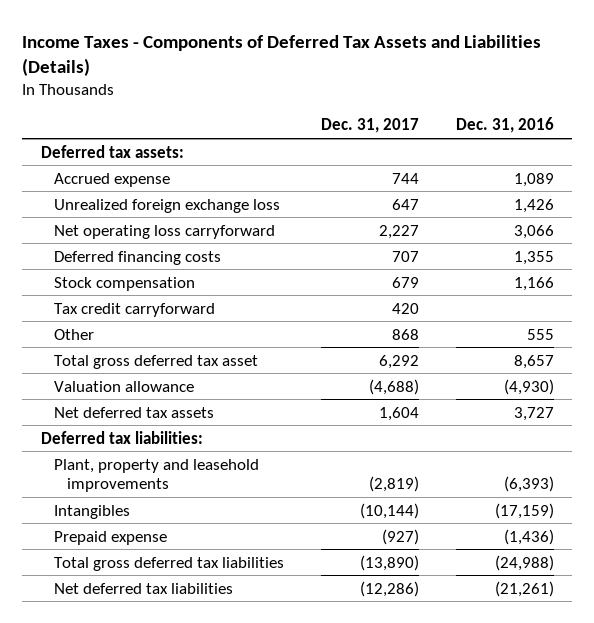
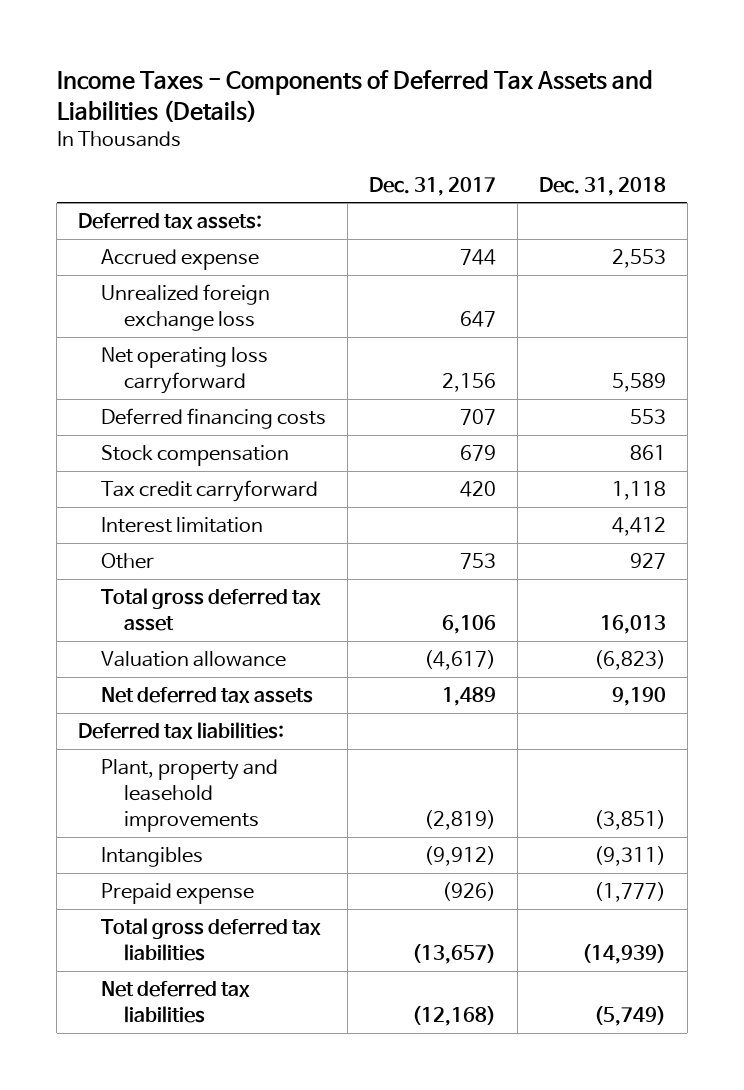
[455,117,554,134] Dec. 31, 2016 -> none
none -> [538,176,666,196] Dec. 31, 2018
[378,224,419,239] 2,227 -> [441,373,496,393] 2,156
none -> [101,517,264,534] Interest limitation
[391,328,419,340] 868 -> [459,553,496,570] 753
[378,354,419,369] 6,292 -> [441,615,496,635] 6,106
[368,378,419,395] (4,688) -> [423,650,496,671] (4,617)
[378,406,419,421] 1,604 -> [441,687,496,707] 1,489
[359,502,419,519] (10,144) -> [423,846,496,867] (9,912)
[381,528,419,545] (927) -> [441,882,496,902] (926)
[359,554,419,571] (13,890) -> [411,944,496,965] (13,657)
[359,580,419,597] (12,286) -> [411,1006,496,1027] (12,168)

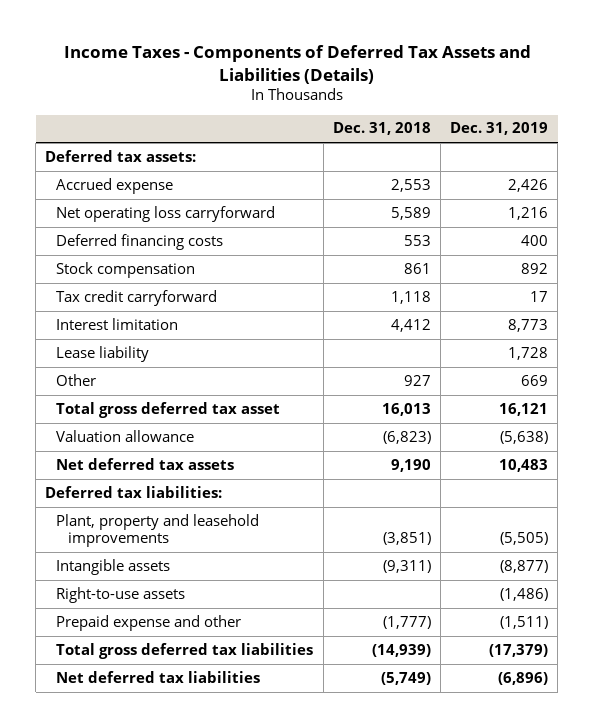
[368,176,496,196] Dec. 31, 2017 -> none
none -> [450,122,549,136] Dec. 31, 2019
[101,284,271,332] Unrealized foreign exchange loss -> none
none -> [56,345,150,362] Lease liability
[101,847,204,868] Intangibles -> [56,558,171,575] Intangible assets
none -> [56,586,186,603] Right-to-use assets
[101,883,255,905] Prepaid expense -> [56,614,242,631] Prepaid expense and other

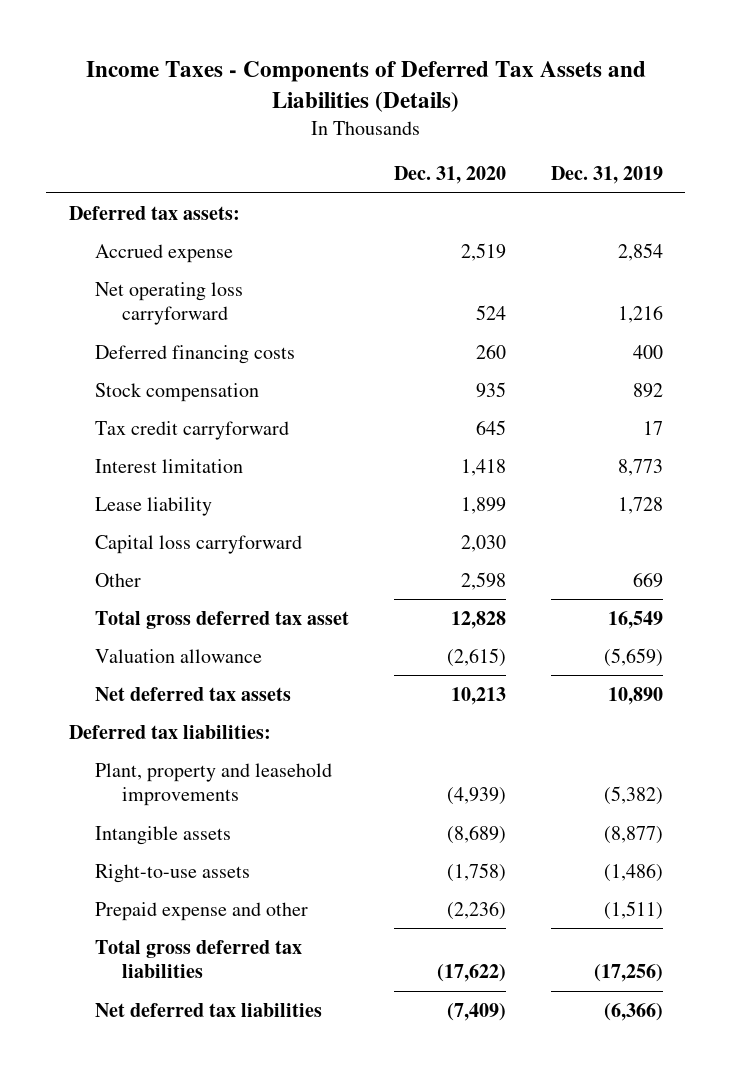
[332,122,431,136] Dec. 31, 2018 -> none
none -> [394,166,507,185] Dec. 31, 2020
[508,178,549,192] 2,426 -> [618,242,664,261] 2,854
none -> [95,534,303,554] Capital loss carryforward
[499,402,549,416] 16,121 -> [608,610,664,629] 16,549
[500,430,549,444] (5,638) -> [604,647,664,667] (5,659)
[499,458,549,472] 10,483 -> [608,686,664,705] 10,890
[500,532,549,546] (5,505) -> [604,786,664,806] (5,382)
[489,643,549,657] (17,379) -> [594,964,664,983] (17,256)
[498,671,549,685] (6,896) -> [604,1002,664,1021] (6,366)

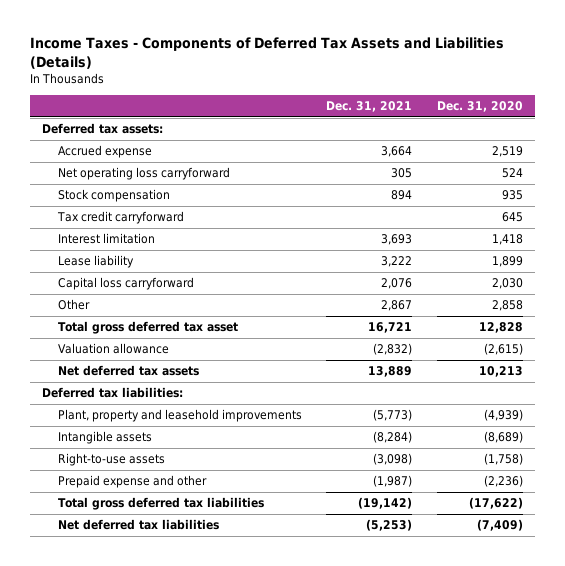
[551,166,664,185] Dec. 31, 2019 -> none
none -> [326,101,413,113] Dec. 31, 2021
[95,344,296,364] Deferred financing costs -> none
[461,571,507,590] 2,598 -> [492,300,524,312] 2,858

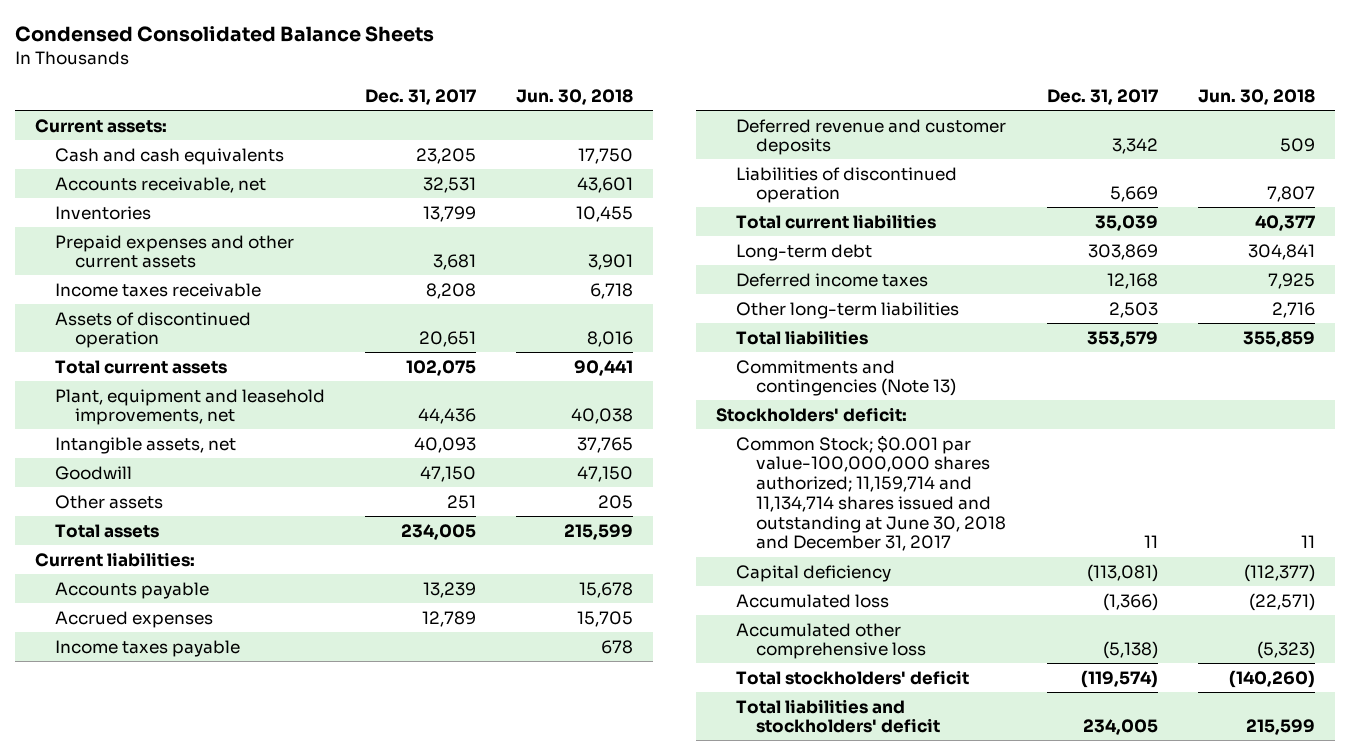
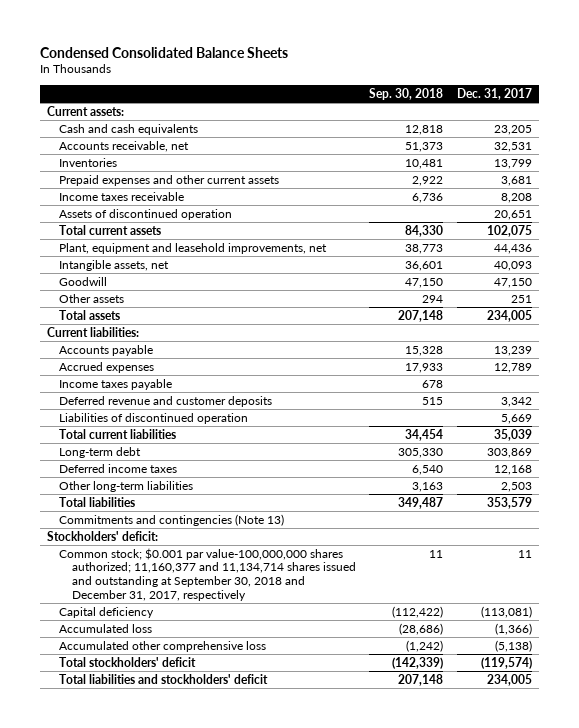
[516,89,634,106] Jun. 30, 2018 -> none
none -> [369,87,444,100] Sep. 30, 2018
[736,434,1007,552] Common Stock; $0.001 par value-100,000,000 shares authorized; 11,159,714 and 11,134,714 shares issued and outstanding at June 30, 2018 and December 31, 2017 -> [59,547,356,601] Common stock; $0.001 par value-100,000,000 shares authorized; 11,160,377 and 11,134,714 shares issued and outstanding at September 30, 2018 and December 31, 2017, respectively

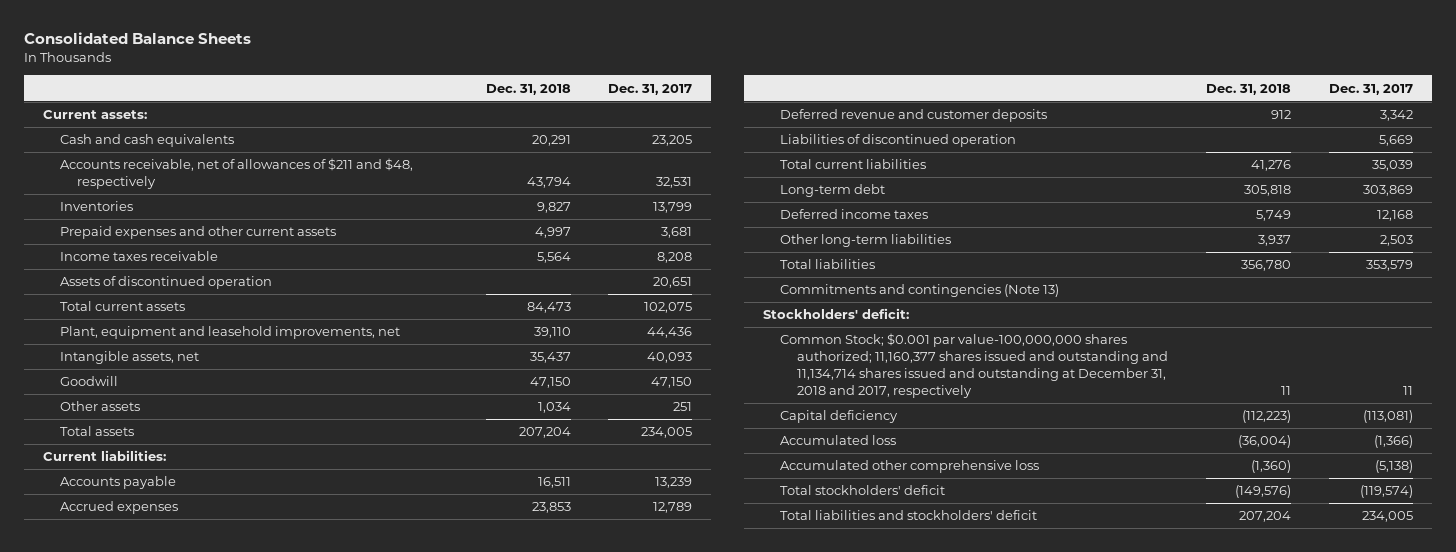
[39,46,288,58] Condensed Consolidated Balance Sheets -> [23,32,251,45] Consolidated Balance Sheets
[369,87,444,100] Sep. 30, 2018 -> none
none -> [485,83,571,95] Dec. 31, 2018
[59,140,190,152] Accounts receivable, net -> [59,158,413,190] Accounts receivable, net of allowances of $211 and $48, respectively
[59,378,173,390] Income taxes payable -> none
[59,547,356,601] Common stock; $0.001 par value-100,000,000 shares authorized; 11,160,377 and 11,134,714 shares issued and outstanding at September 30, 2018 and December 31, 2017, respectively -> [780,333,1169,399] Common Stock; $0.001 par value-100,000,000 shares authorized; 11,160,377 shares issued and outstanding and 11,134,714 shares issued and outstanding at December 31, 2018 and 2017, respectively

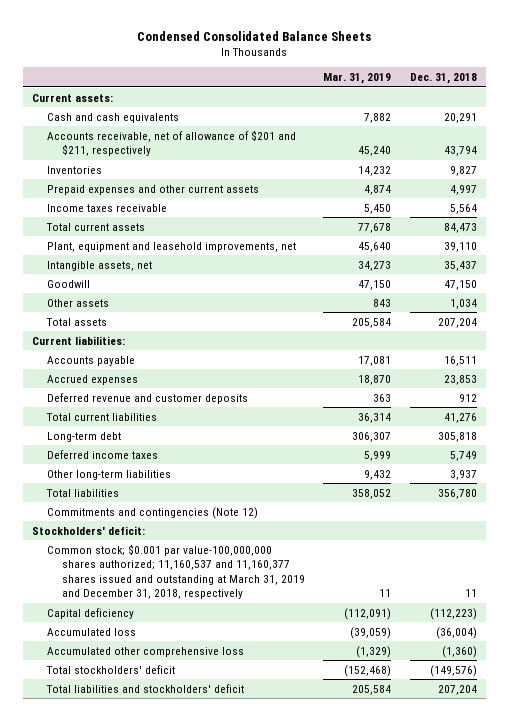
[23,32,251,45] Consolidated Balance Sheets -> [137,30,372,41] Condensed Consolidated Balance Sheets
[608,83,693,95] Dec. 31, 2017 -> none
none -> [323,73,392,85] Mar. 31, 2019
[59,158,413,190] Accounts receivable, net of allowances of $211 and $48, respectively -> [46,129,296,157] Accounts receivable, net of allowance of $201 and $211, respectively
[59,276,272,290] Assets of discontinued operation -> none
[780,134,1017,148] Liabilities of discontinued operation -> none
[780,284,1060,298] Commitments and contingencies (Note 13) -> [46,506,258,519] Commitments and contingencies (Note 12)
[780,333,1169,399] Common Stock; $0.001 par value-100,000,000 shares authorized; 11,160,377 shares issued and outstanding and 11,134,714 shares issued and outstanding at December 31, 2018 and 2017, respectively -> [46,543,305,600] Common stock; $0.001 par value-100,000,000 shares authorized; 11,160,537 and 11,160,377 shares issued and outstanding at March 31, 2019 and December 31, 2018, respectively

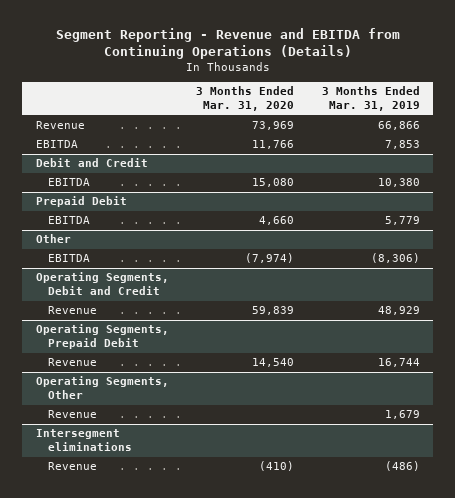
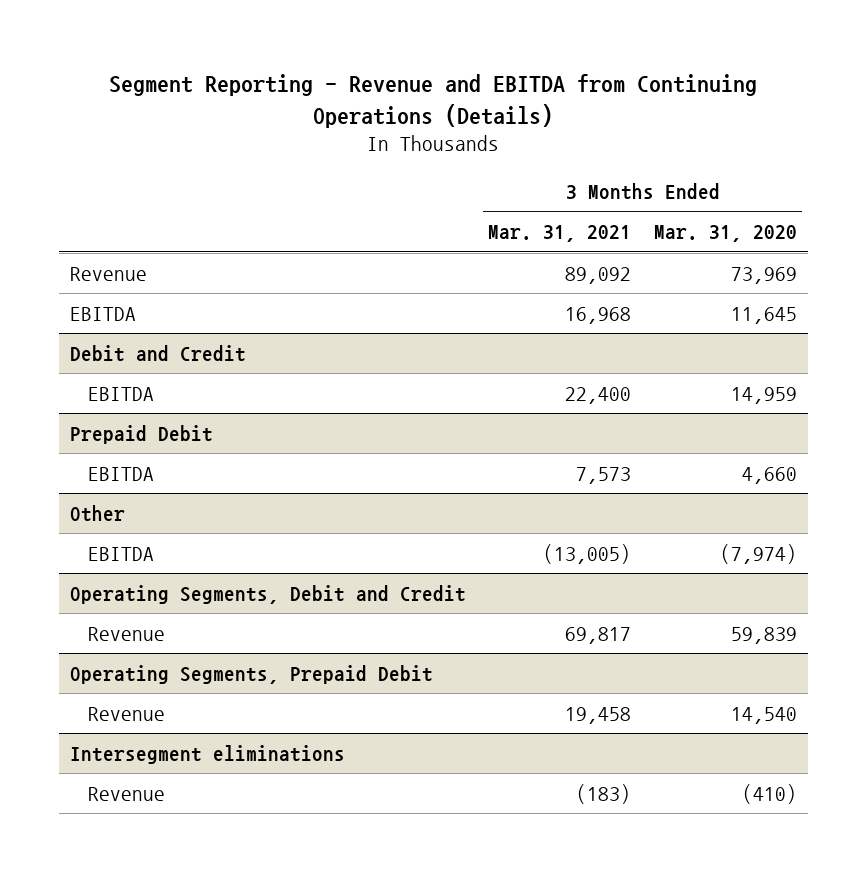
[321,86,420,112] 3 Months Ended Mar. 31, 2019 -> none
none -> [488,225,632,243] Mar. 31, 2021
[252,140,295,150] 11,766 -> [730,306,797,324] 11,645
[252,178,295,188] 15,080 -> [730,386,797,404] 14,959
[35,376,169,400] Operating Segments, Other -> none
[47,410,97,419] Revenue -> none

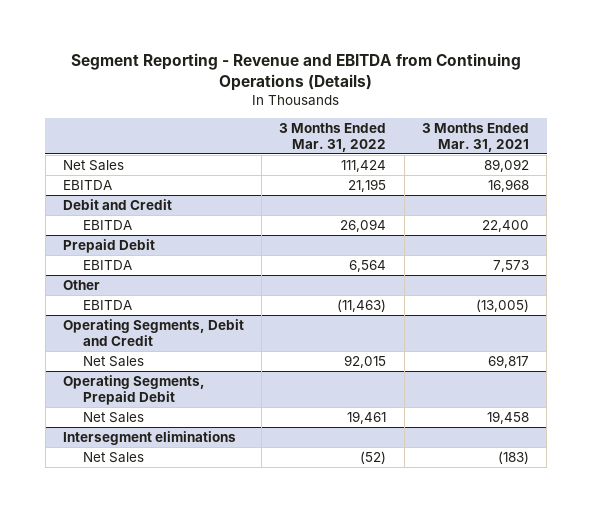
[653,225,797,243] Mar. 31, 2020 -> none
none -> [279,122,387,152] 3 Months Ended Mar. 31, 2022
[70,266,148,281] Revenue -> [63,159,125,171] Net Sales
[88,626,166,641] Revenue -> [82,355,144,367] Net Sales
[88,706,166,721] Revenue -> [82,411,144,423] Net Sales
[88,786,166,801] Revenue -> [82,451,144,463] Net Sales

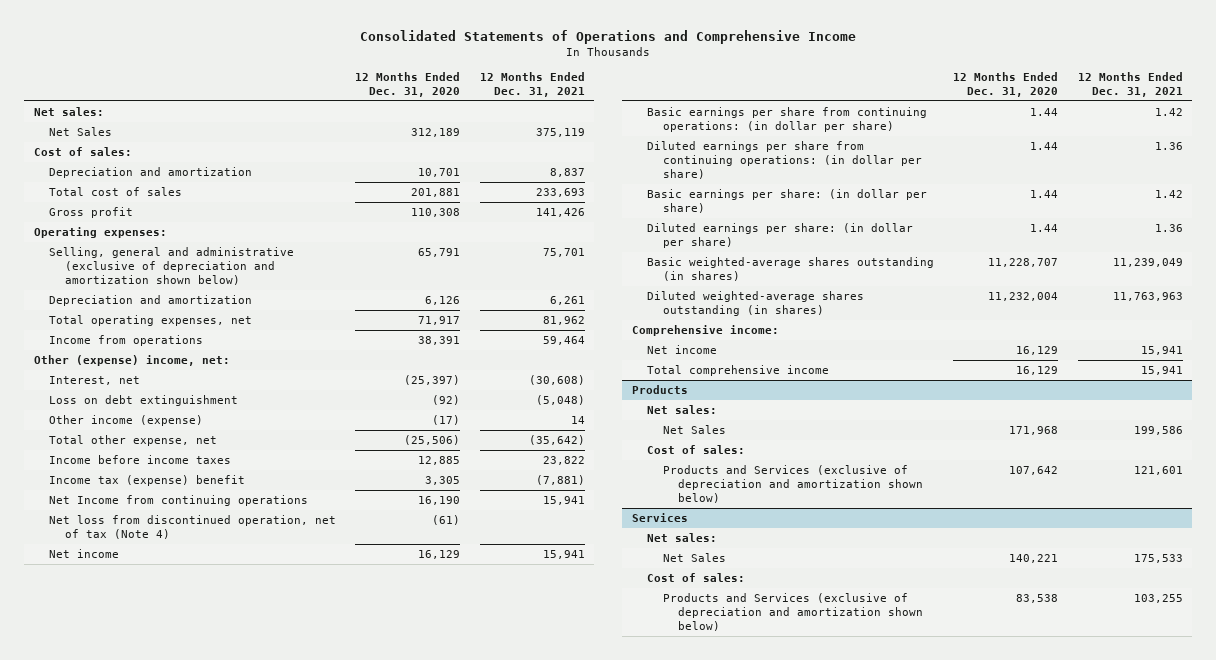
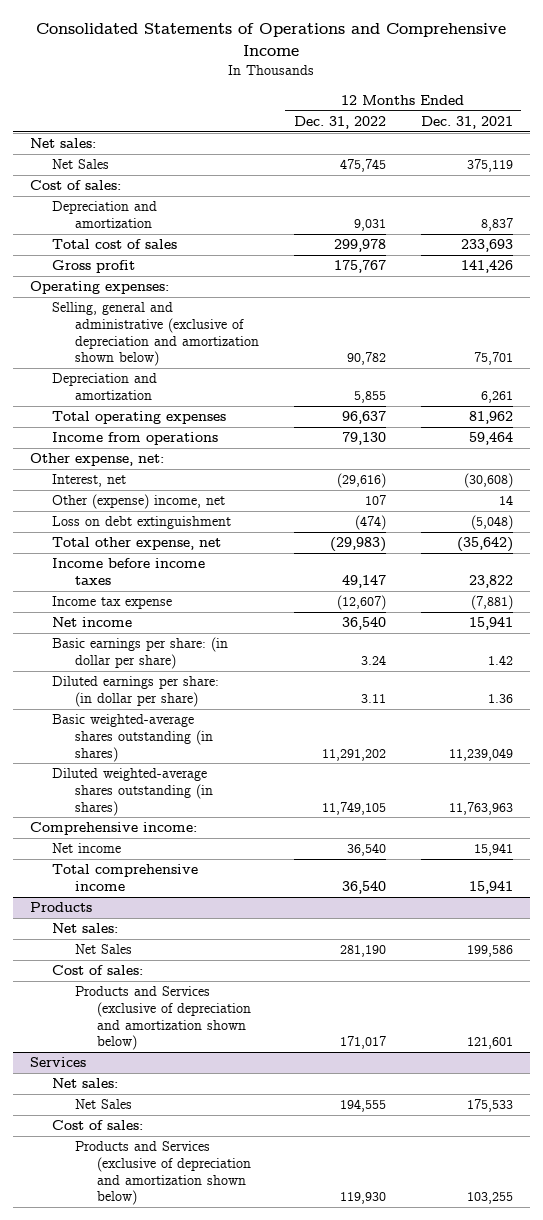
[355,71,461,97] 12 Months Ended Dec. 31, 2020 -> none
none -> [293,115,386,129] Dec. 31, 2022
[49,314,253,326] Total operating expenses, net -> [52,411,227,425] Total operating expenses
[33,354,230,366] Other (expense) income, net: -> [30,453,165,467] Other expense, net:
none -> [52,494,226,510] Other (expense) income, net
[49,414,204,426] Other income (expense) -> none
[49,494,309,506] Net Income from continuing operations -> none
[49,514,337,539] Net loss from discontinued operation, net of tax (Note 4) -> none
[49,474,246,486] Income tax (expense) benefit -> [52,596,173,610] Income tax expense
[647,106,928,132] Basic earnings per share from continuing operations: (in dollar per share) -> none
[647,140,922,179] Diluted earnings per share from continuing operations: (in dollar per share) -> none

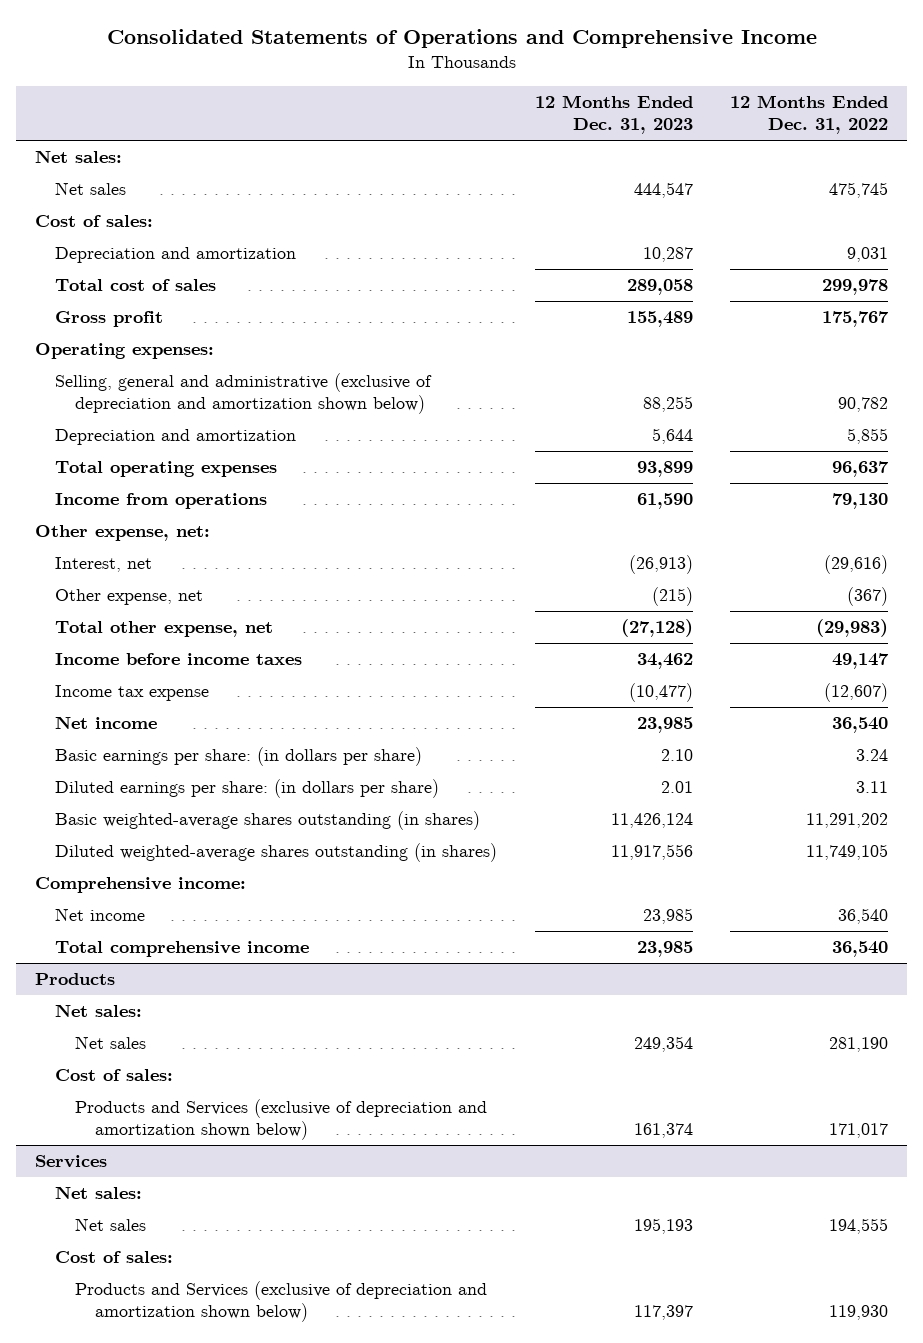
[420,115,513,129] Dec. 31, 2021 -> none
none -> [534,95,693,135] 12 Months Ended Dec. 31, 2023
[52,159,110,170] Net Sales -> [55,182,127,196] Net sales
[52,516,232,530] Loss on debt extinguishment -> none
[52,494,226,510] Other (expense) income, net -> [55,589,204,606] Other expense, net
[364,495,386,506] 107 -> [847,587,889,607] (367)
[52,637,229,670] Basic earnings per share: (in dollar per share) -> [55,747,423,767] Basic earnings per share: (in dollars per share)
[52,676,220,708] Diluted earnings per share: (in dollar per share) -> [55,779,440,799] Diluted earnings per share: (in dollars per share)
[74,944,132,955] Net Sales -> [74,1036,146,1050] Net sales
[74,1099,132,1110] Net Sales -> [74,1218,146,1232] Net sales

